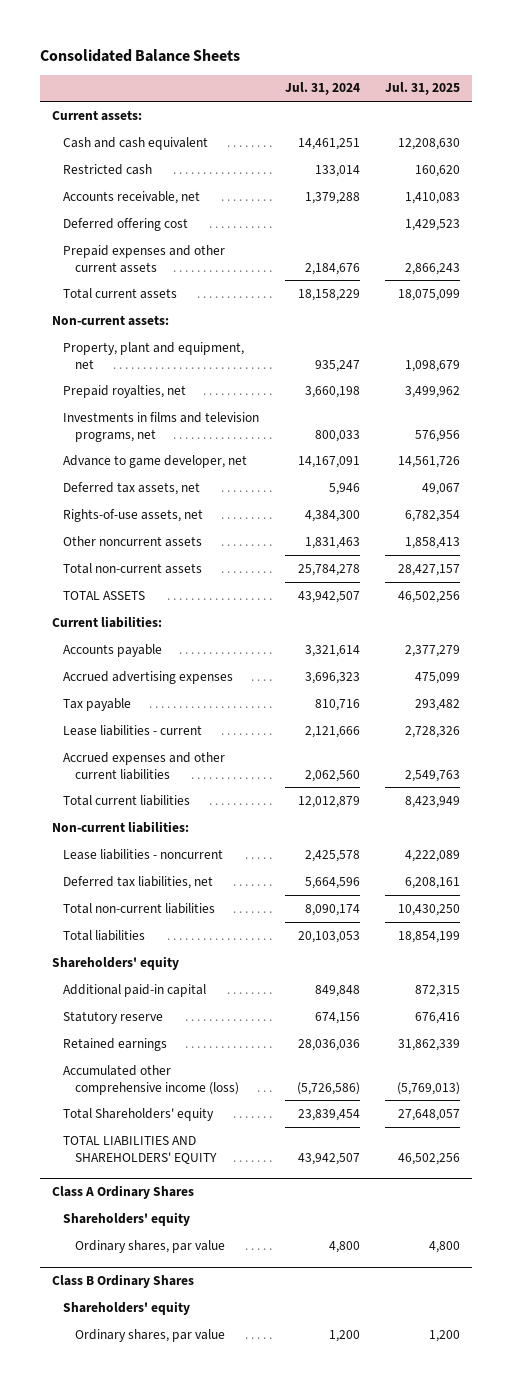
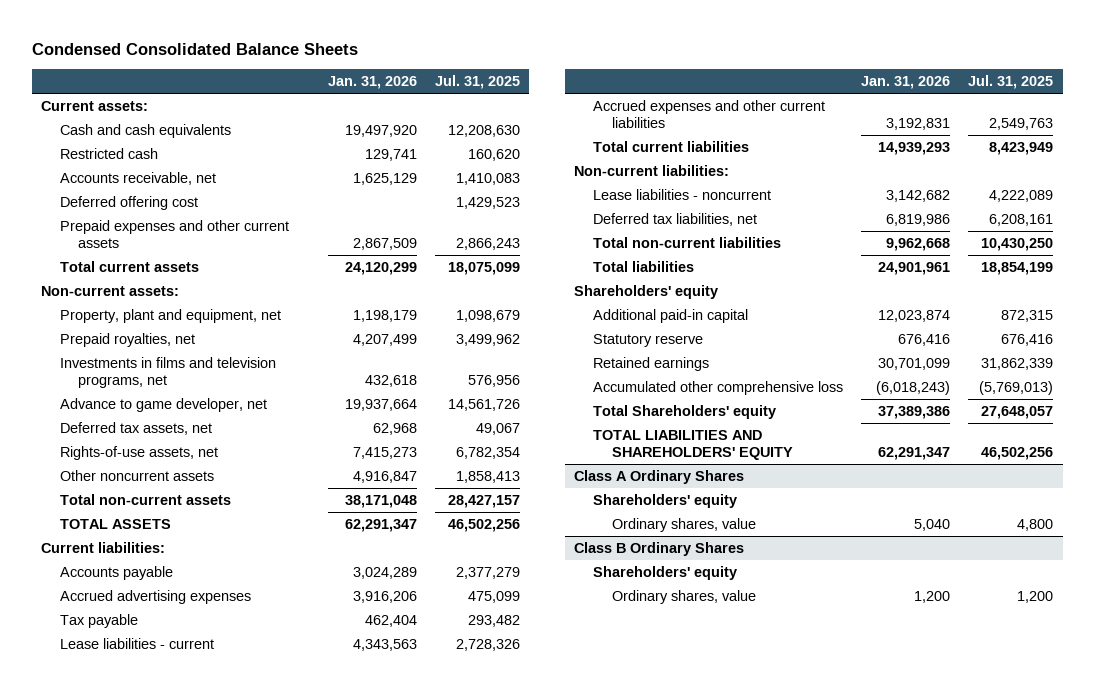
[39,48,240,62] Consolidated Balance Sheets -> [32,42,359,55] Condensed Consolidated Balance Sheets
[284,82,360,96] Jul. 31, 2024 -> none
none -> [328,76,418,90] Jan. 31, 2026
[63,136,209,150] Cash and cash equivalent -> [59,124,231,139] Cash and cash equivalents
[63,1064,239,1095] Accumulated other comprehensive income (loss) -> [593,381,844,396] Accumulated other comprehensive loss
[74,1239,225,1253] Ordinary shares, par value -> [611,518,756,533] Ordinary shares, value
[74,1328,225,1342] Ordinary shares, par value -> [611,590,756,605] Ordinary shares, value

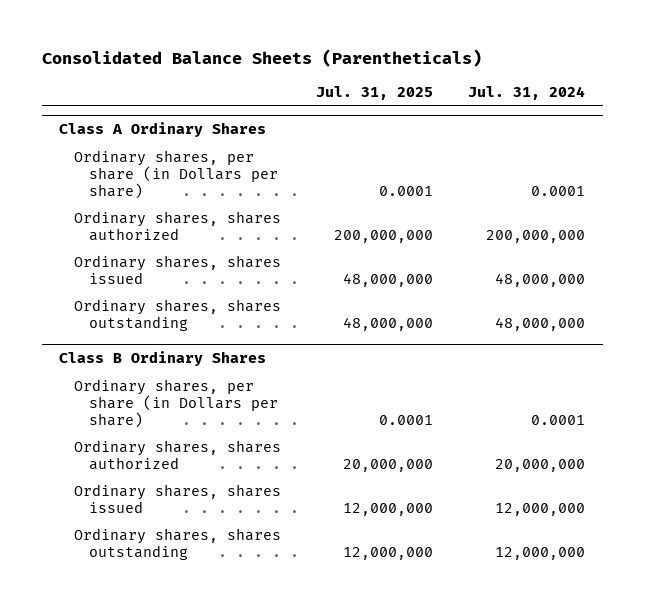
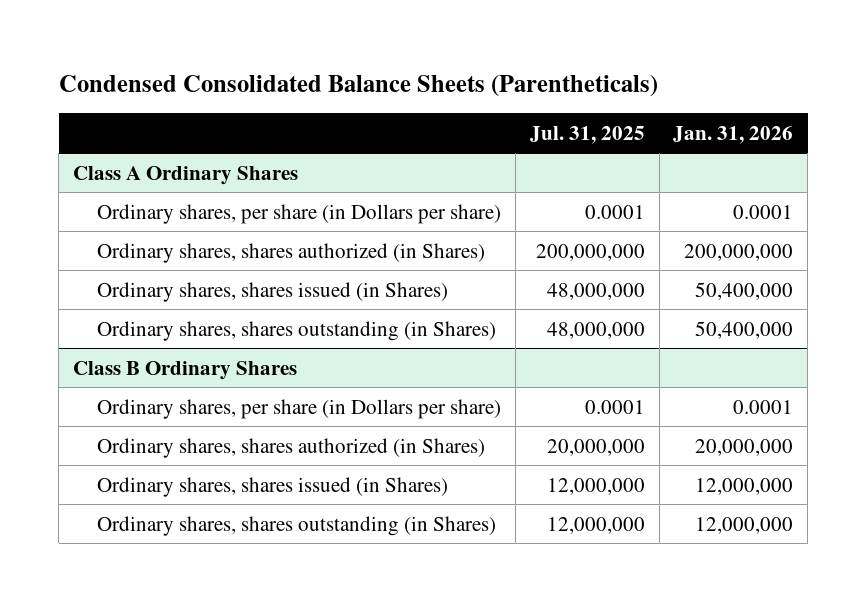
[41,49,482,68] Consolidated Balance Sheets (Parentheticals) -> [58,74,658,97] Condensed Consolidated Balance Sheets (Parentheticals)
[468,86,586,101] Jul. 31, 2024 -> none
none -> [673,125,794,144] Jan. 31, 2026
[74,210,282,241] Ordinary shares, shares authorized -> [96,242,485,263] Ordinary shares, shares authorized (in Shares)
[74,254,282,284] Ordinary shares, shares issued -> [96,281,448,302] Ordinary shares, shares issued (in Shares)
[74,298,282,331] Ordinary shares, shares outstanding -> [96,320,496,341] Ordinary shares, shares outstanding (in Shares)
[74,439,282,470] Ordinary shares, shares authorized -> [96,437,485,458] Ordinary shares, shares authorized (in Shares)
[74,483,282,513] Ordinary shares, shares issued -> [96,476,448,497] Ordinary shares, shares issued (in Shares)
[74,527,282,560] Ordinary shares, shares outstanding -> [96,515,496,536] Ordinary shares, shares outstanding (in Shares)

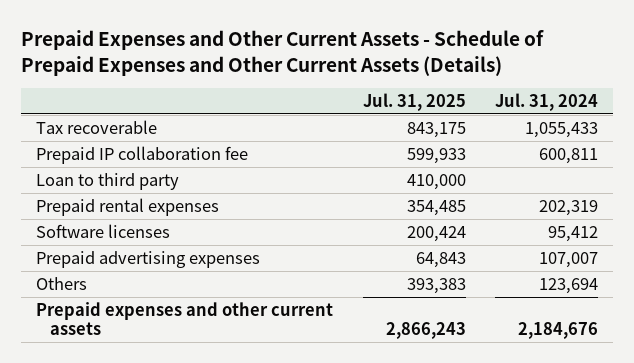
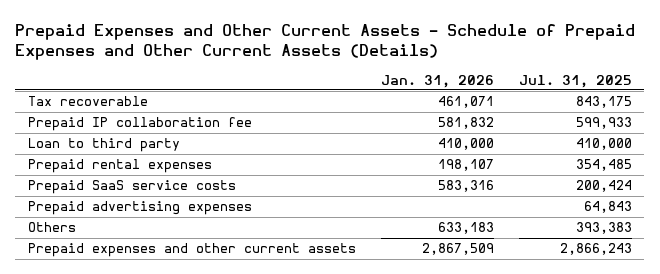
[495,92,599,111] Jul. 31, 2024 -> none
none -> [380,74,494,88] Jan. 31, 2026
[35,223,170,238] Software licenses -> [27,180,236,195] Prepaid SaaS service costs

